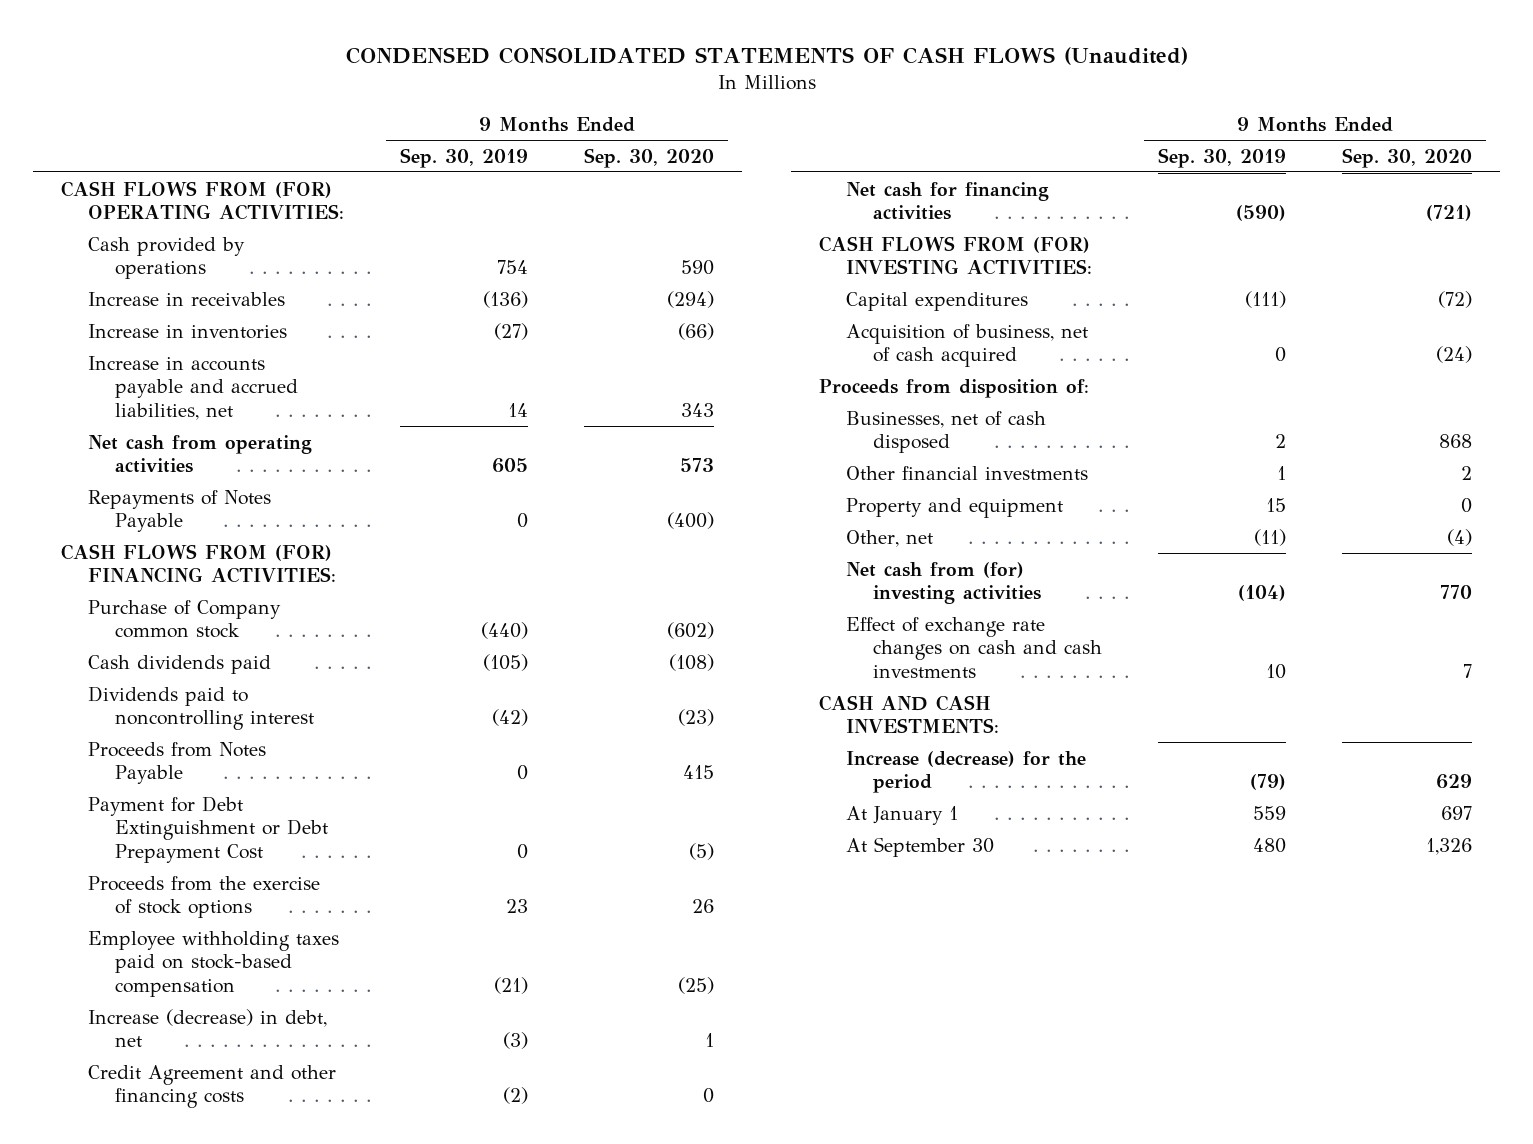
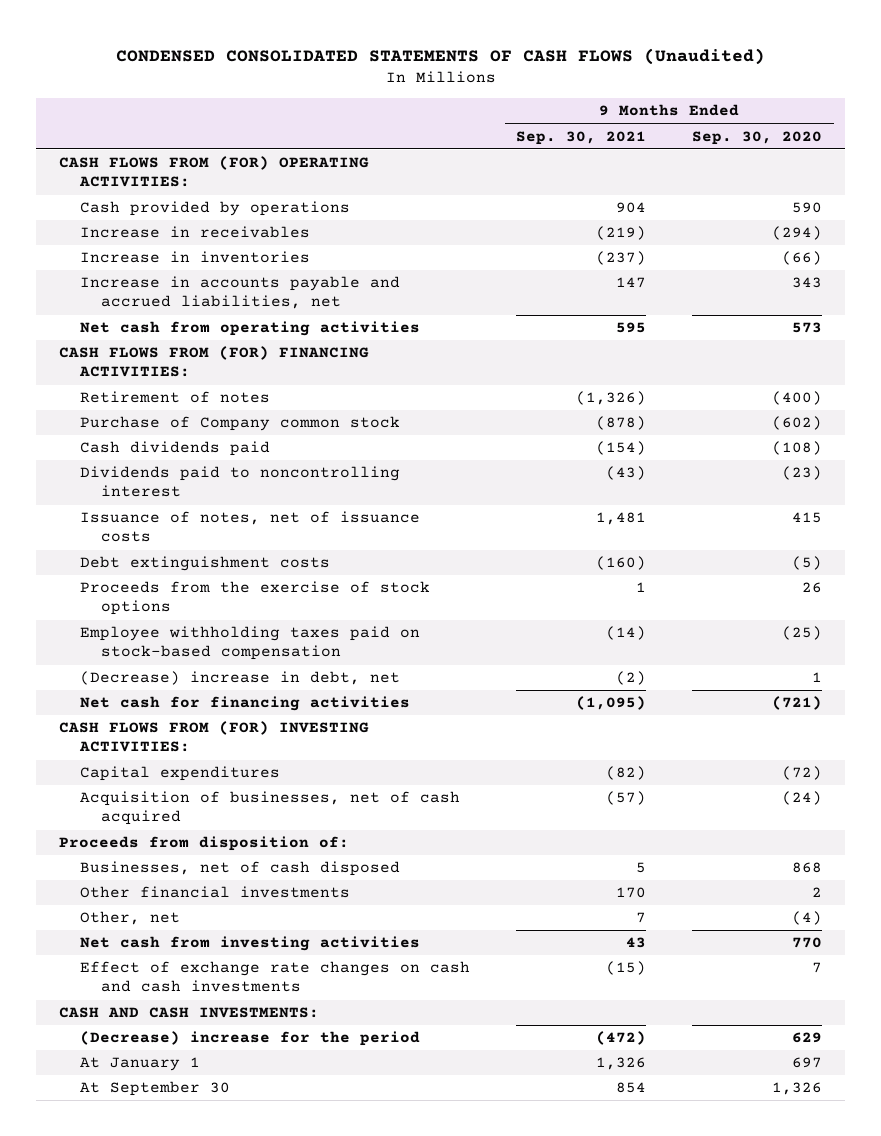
[400,147,529,168] Sep. 30, 2019 -> none
none -> [516,130,647,145] Sep. 30, 2021
[88,489,272,533] Repayments of Notes Payable -> none
none -> [79,391,270,404] Retirement of notes
[88,741,267,785] Proceeds from Notes Payable -> [79,511,420,543] Issuance of notes, net of issuance costs
[88,795,329,863] Payment for Debt Extinguishment or Debt Prepayment Cost -> [79,556,330,572] Debt extinguishment costs
[88,1064,337,1109] Credit Agreement and other financing costs -> none
[88,1008,328,1048] Increase (decrease) in debt, net -> [79,671,400,686] (Decrease) increase in debt, net
[846,323,1089,368] Acquisition of business, net of cash acquired -> [79,791,460,826] Acquisition of businesses, net of cash acquired
[846,497,1064,518] Property and equipment -> none
[846,561,1042,605] Net cash from (for) investing activities -> [79,936,420,952] Net cash from investing activities
[846,750,1087,794] Increase (decrease) for the period -> [79,1031,420,1047] (Decrease) increase for the period

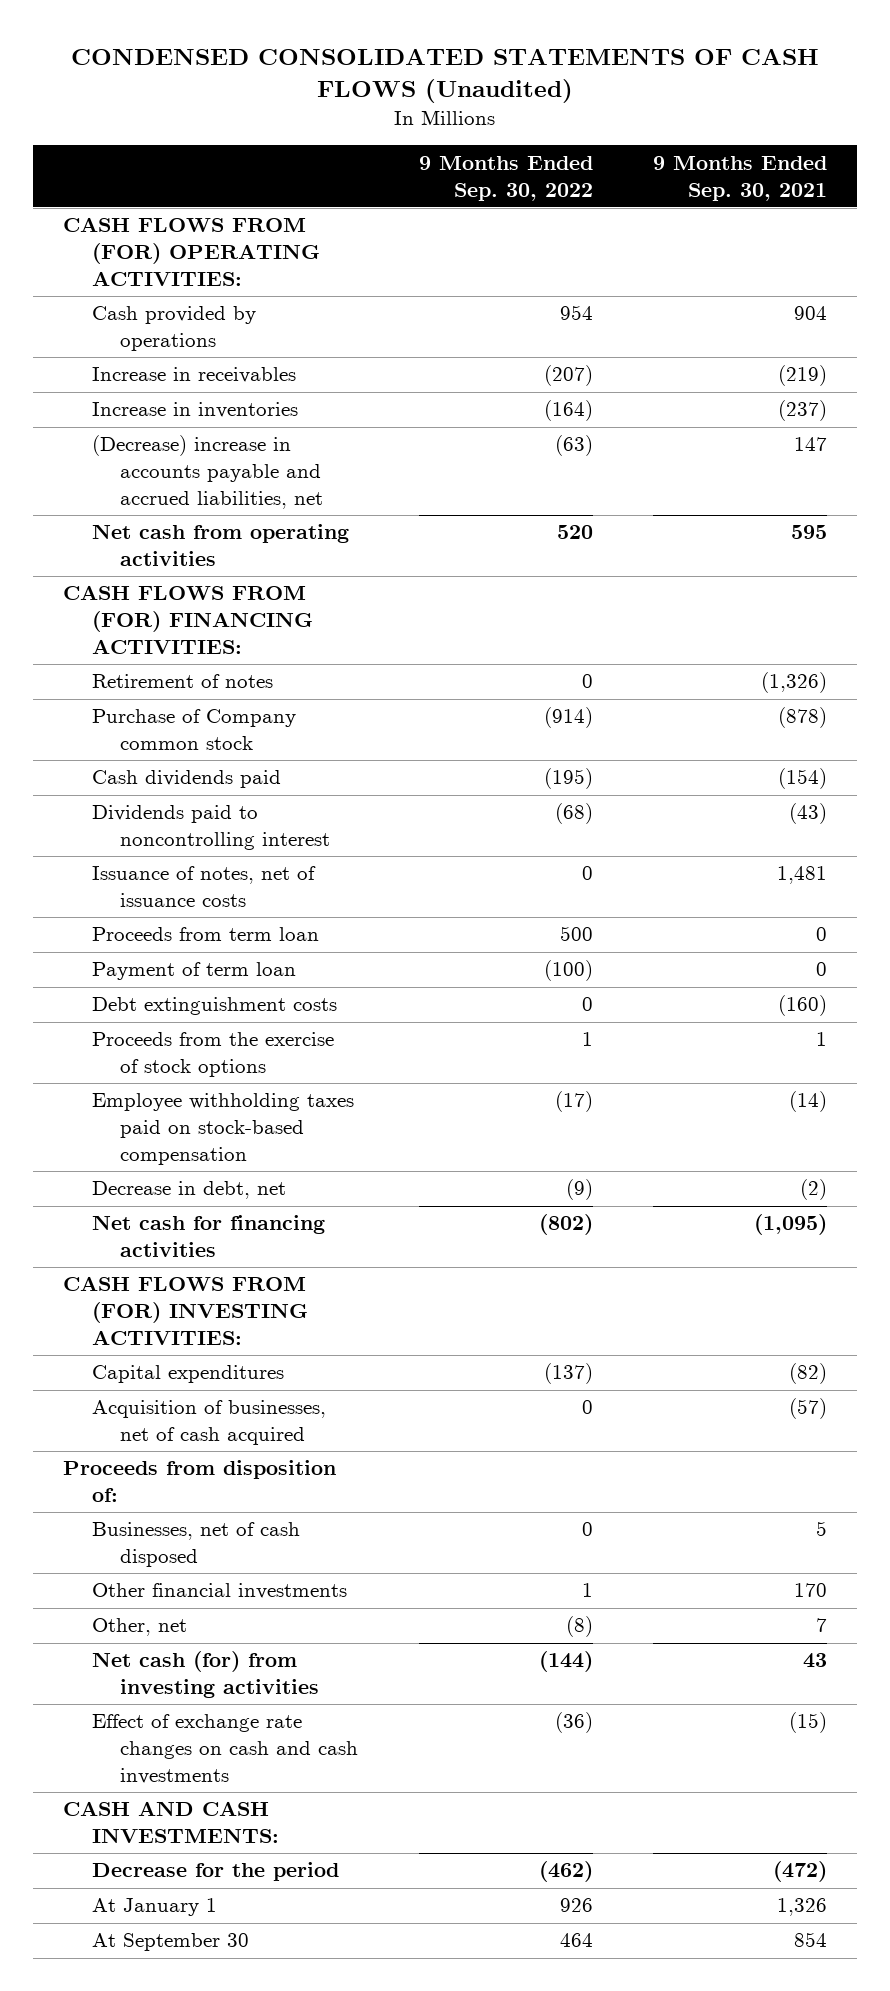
[692,130,823,145] Sep. 30, 2020 -> none
none -> [418,155,593,201] 9 Months Ended Sep. 30, 2022
[79,276,400,310] Increase in accounts payable and accrued liabilities, net -> [91,435,324,509] (Decrease) increase in accounts payable and accrued liabilities, net
none -> [91,927,319,942] Proceeds from term loan
none -> [91,962,296,981] Payment of term loan
[79,671,400,686] (Decrease) increase in debt, net -> [91,1181,286,1200] Decrease in debt, net
[79,936,420,952] Net cash from investing activities -> [91,1651,320,1699] Net cash (for) from investing activities
[79,1031,420,1047] (Decrease) increase for the period -> [91,1862,339,1882] Decrease for the period

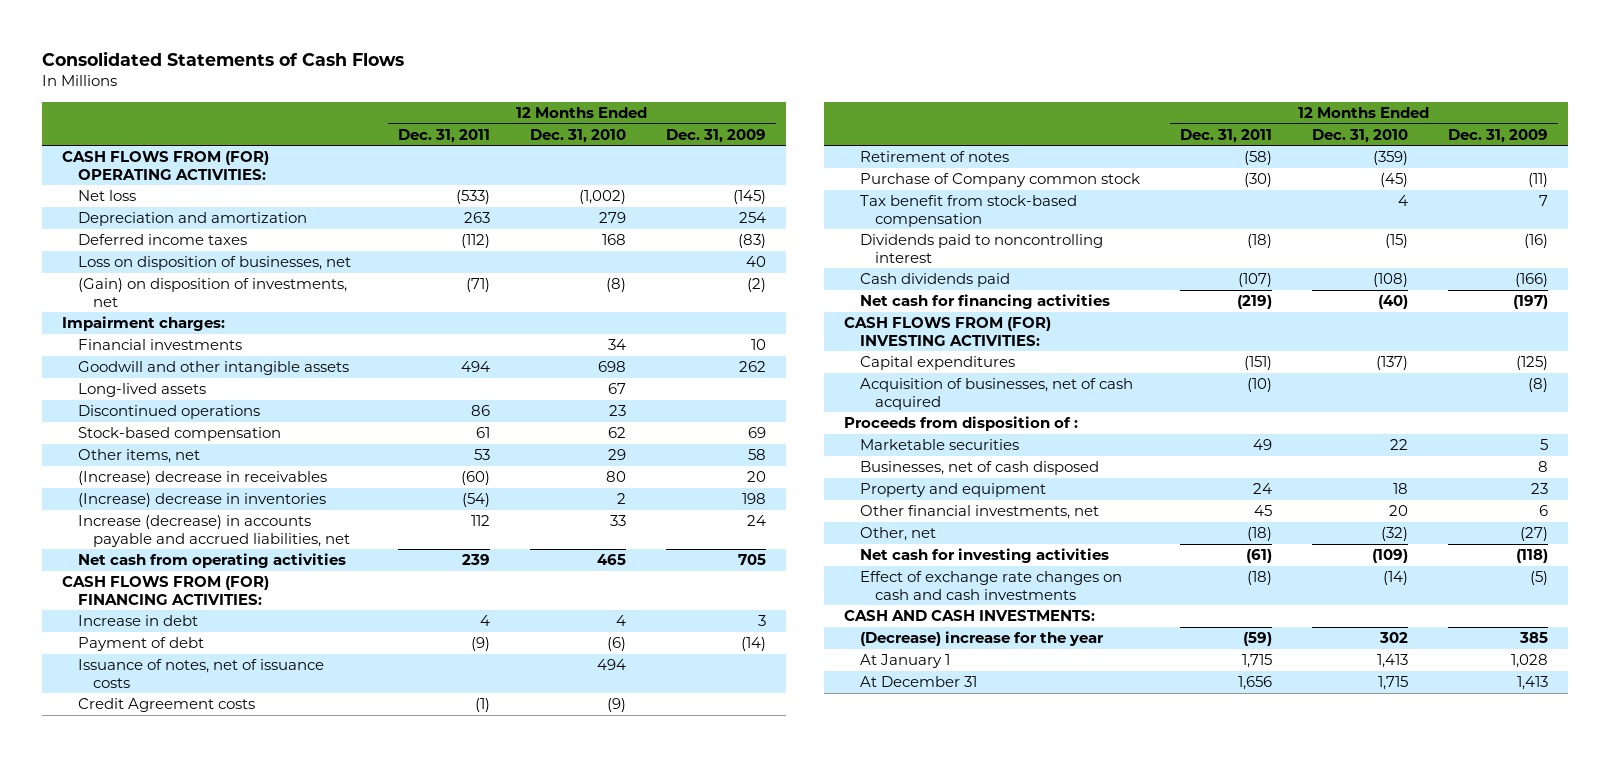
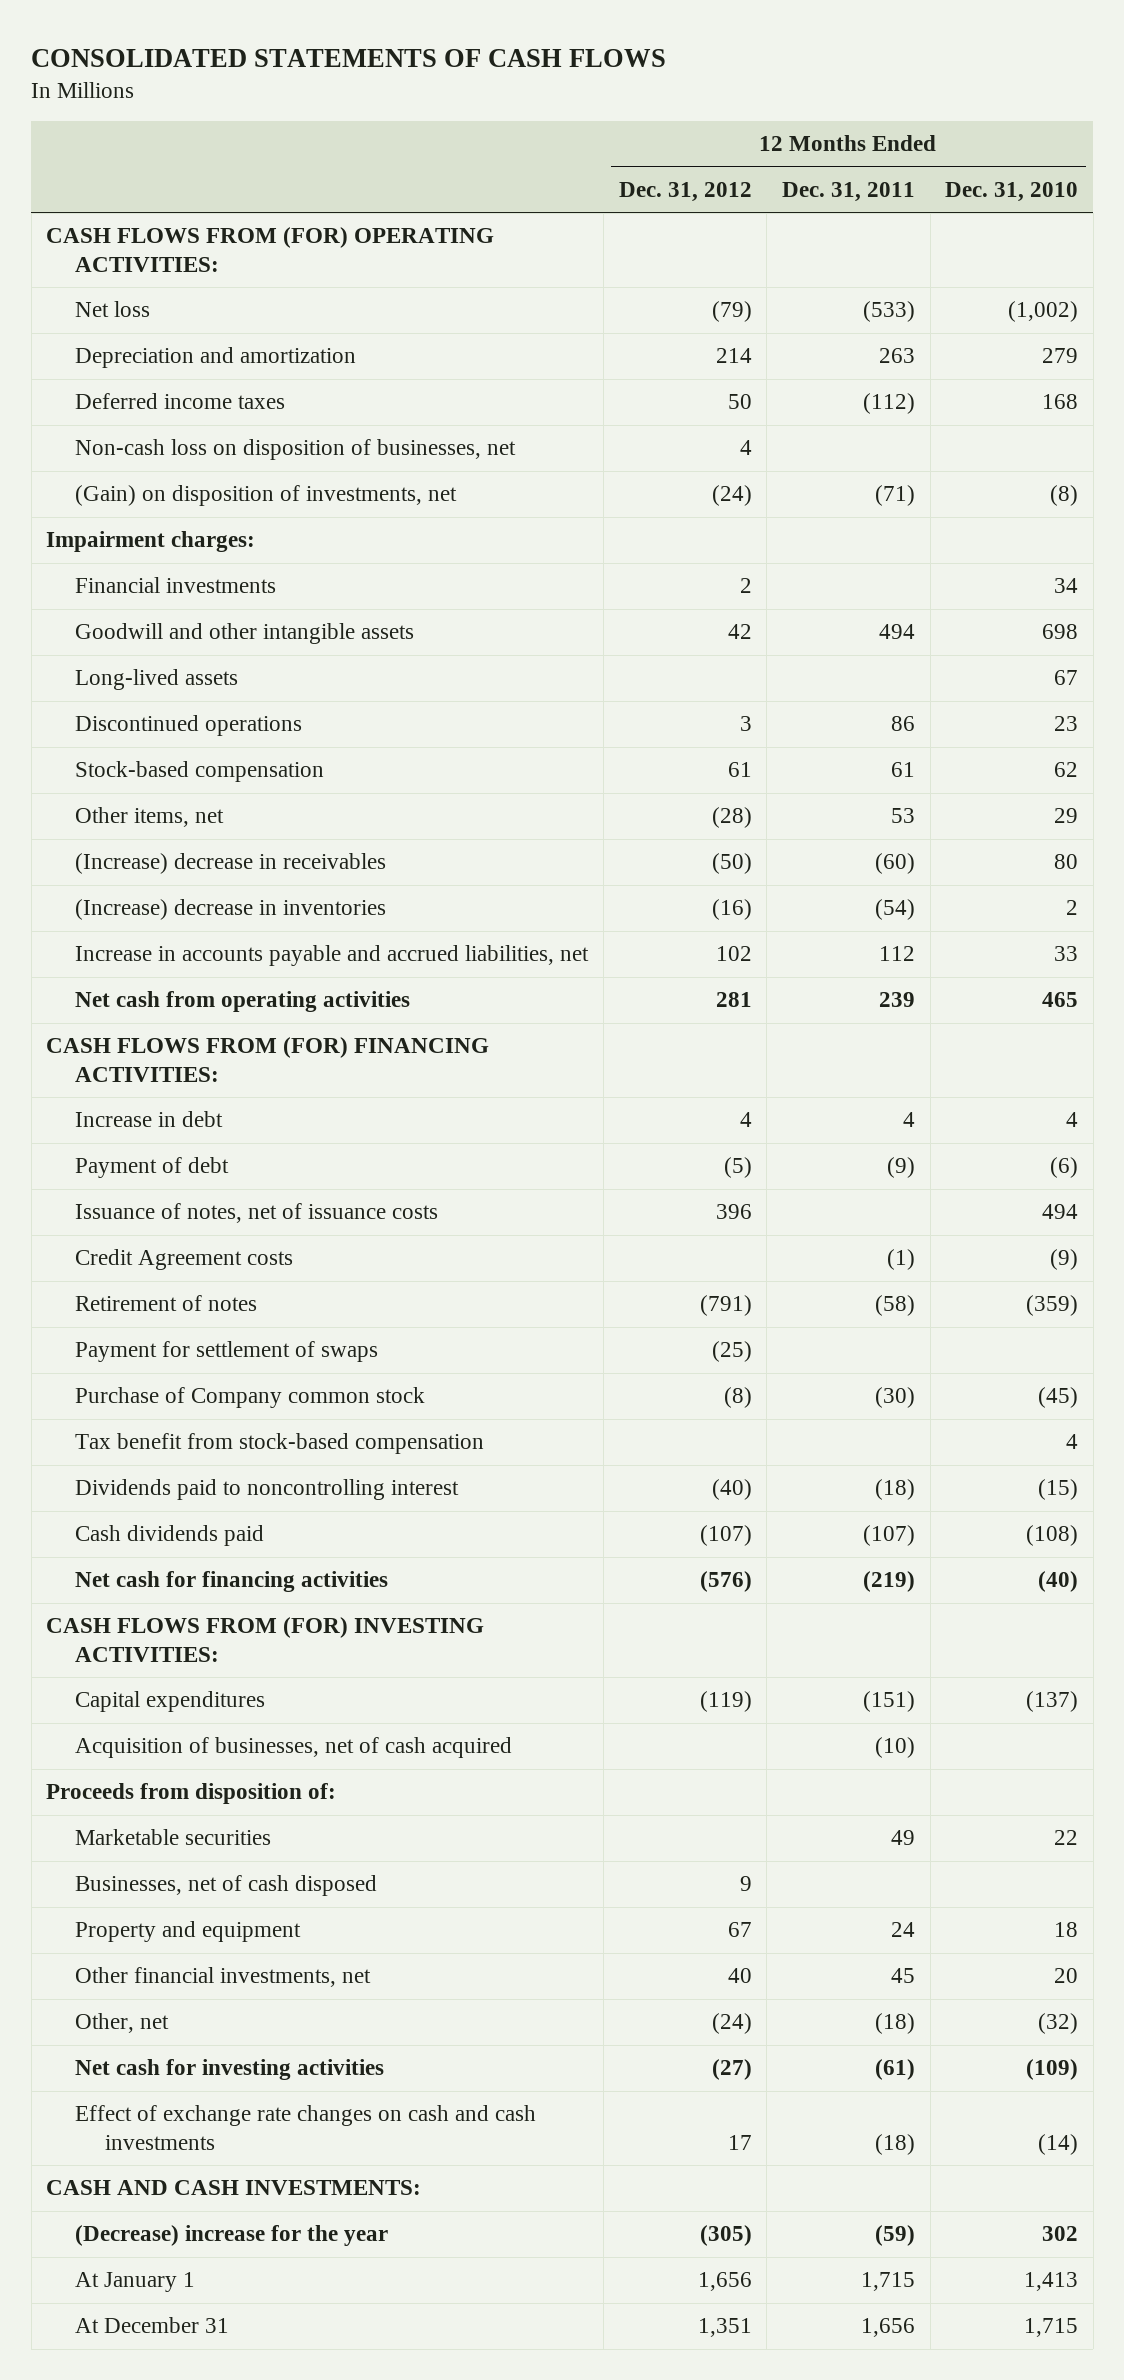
[42,50,405,66] Consolidated Statements of Cash Flows -> [31,48,667,67] CONSOLIDATED STATEMENTS OF CASH FLOWS
[666,128,767,143] Dec. 31, 2009 -> none
none -> [618,181,752,202] Dec. 31, 2012
[77,256,351,271] Loss on disposition of businesses, net -> [75,439,517,461] Non-cash loss on disposition of businesses, net
[77,515,350,547] Increase (decrease) in accounts payable and accrued liabilities, net -> [75,945,590,967] Increase in accounts payable and accrued liabilities, net
none -> [75,1341,379,1363] Payment for settlement of swaps
[844,416,1079,432] Proceeds from disposition of : -> [46,1783,337,1805] Proceeds from disposition of:

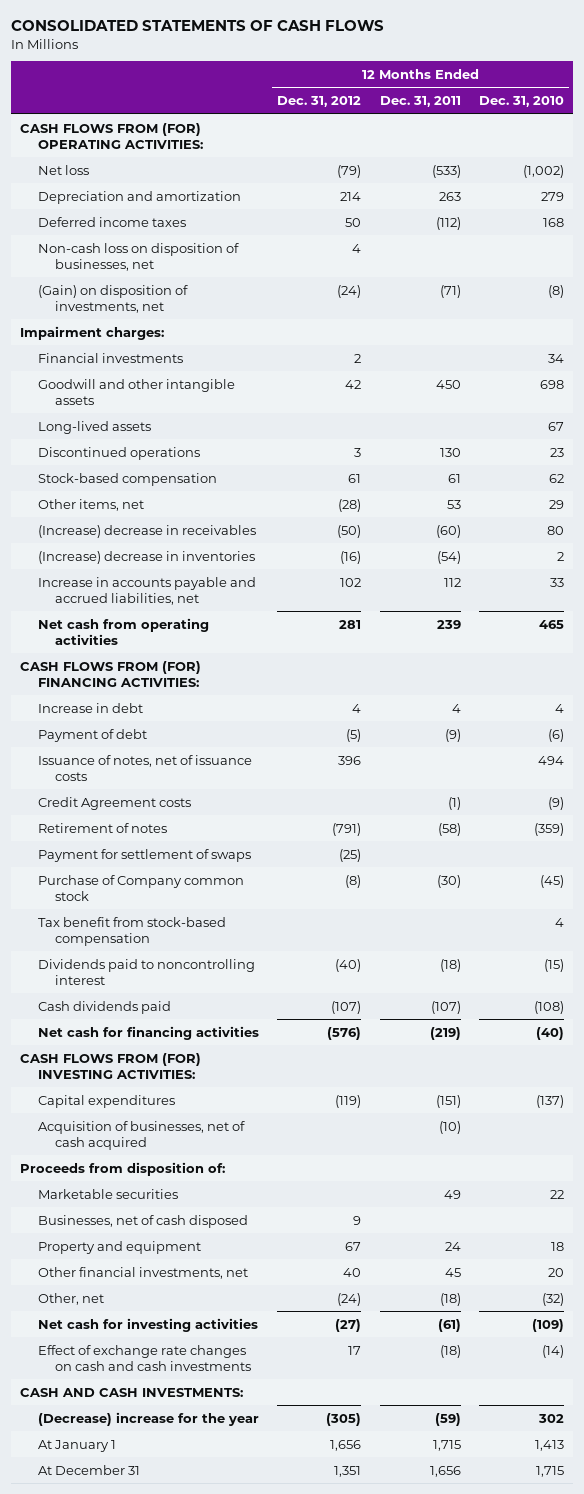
[878,624,915,640] 494 -> [435,379,461,389] 450
[890,716,915,732] 86 -> [439,447,461,457] 130

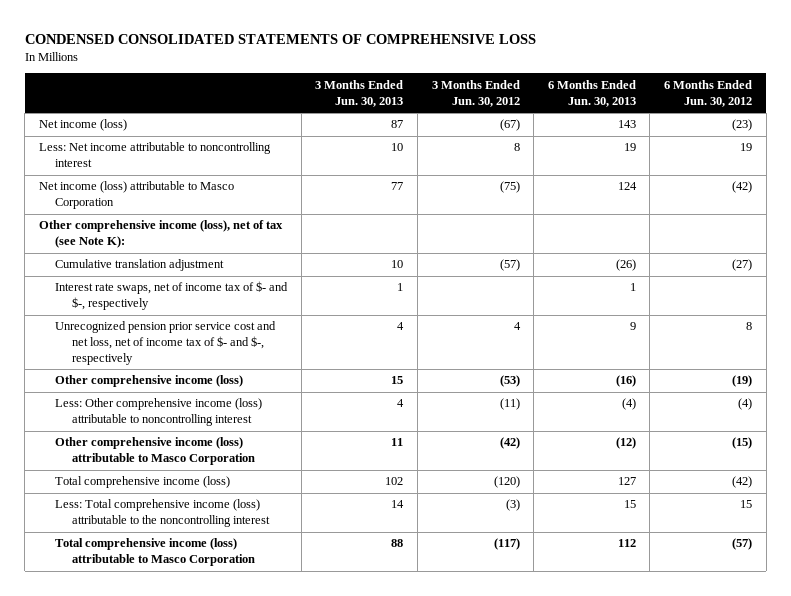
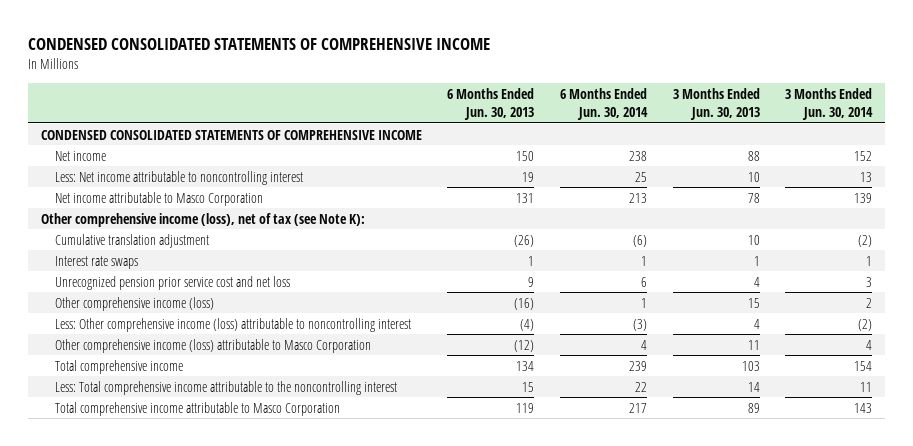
[24,34,536,45] CONDENSED CONSOLIDATED STATEMENTS OF COMPREHENSIVE LOSS -> [27,38,490,51] CONDENSED CONSOLIDATED STATEMENTS OF COMPREHENSIVE INCOME
[431,79,520,107] 3 Months Ended Jun. 30, 2012 -> none
[664,79,753,107] 6 Months Ended Jun. 30, 2012 -> none
none -> [560,88,649,121] 6 Months Ended Jun. 30, 2014
none -> [785,88,874,121] 3 Months Ended Jun. 30, 2014
none -> [40,129,422,140] CONDENSED CONSOLIDATED STATEMENTS OF COMPREHENSIVE INCOME
[38,119,127,132] Net income (loss) -> [55,150,107,161] Net income
[391,120,404,129] 87 -> [747,150,760,161] 88
[617,120,636,129] 143 -> [516,150,535,161] 150
[38,181,234,210] Net income (loss) attributable to Masco Corporation -> [55,191,264,206] Net income attributable to Masco Corporation
[391,182,404,191] 77 -> [747,192,760,203] 78
[617,182,637,191] 124 -> [516,192,535,203] 131
[55,281,289,311] Interest rate swaps, net of income tax of $- and $-, respectively -> none
none -> [55,255,139,269] Interest rate swaps
[55,321,277,365] Unrecognized pension prior service cost and net loss, net of income tax of $- and $-, respectively -> [55,275,291,290] Unrecognized pension prior service cost and net loss
[55,476,231,489] Total comprehensive income (loss) -> [55,359,184,374] Total comprehensive income
[385,477,404,486] 102 -> [741,360,760,371] 103
[617,477,636,486] 127 -> [516,360,535,371] 134
[55,499,270,528] Less: Total comprehensive income (loss) attributable to the noncontrolling interest -> [55,380,398,395] Less: Total comprehensive income attributable to the noncontrolling interest
[55,538,255,567] Total comprehensive income (loss) attributable to Masco Corporation -> [55,401,341,416] Total comprehensive income attributable to Masco Corporation
[391,539,404,548] 88 -> [747,402,760,413] 89
[617,539,636,548] 112 -> [516,402,535,413] 119

